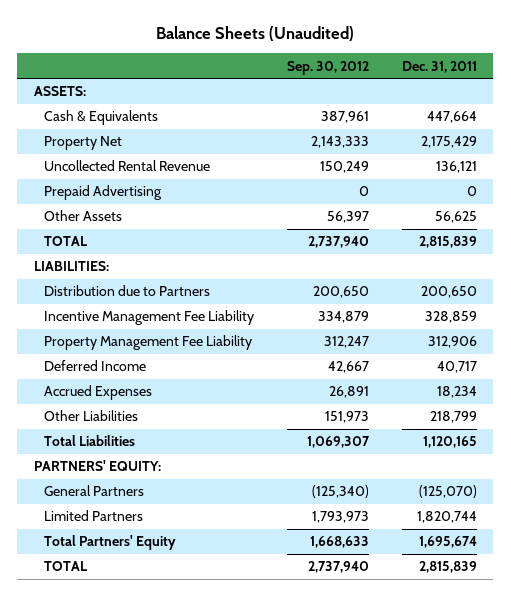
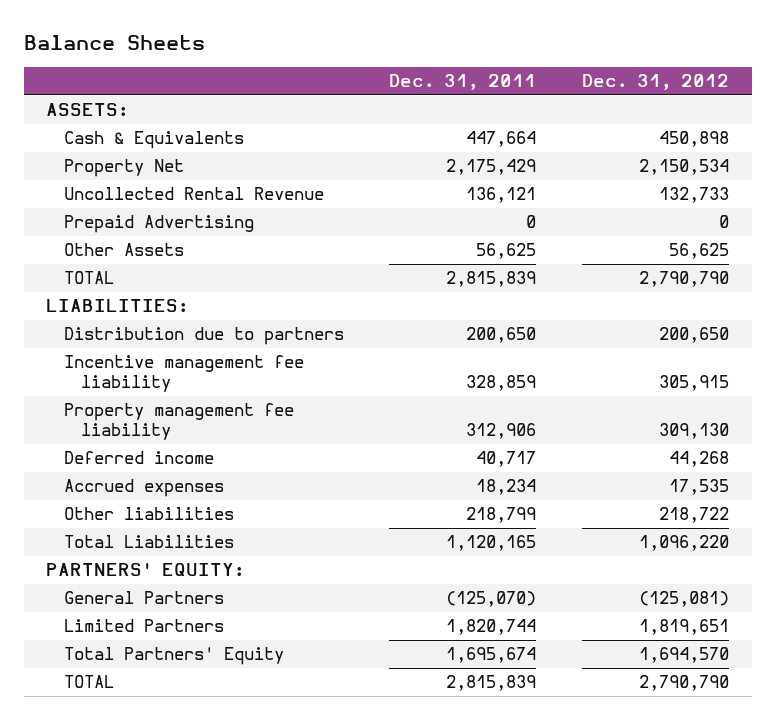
[156,26,355,42] Balance Sheets (Unaudited) -> [23,34,205,50] Balance Sheets
[287,60,370,75] Sep. 30, 2012 -> none
none -> [582,74,730,91] Dec. 31, 2012
[44,285,211,297] Distribution due to Partners -> [63,327,344,346] Distribution due to partners
[44,310,255,326] Incentive Management Fee Liability -> [63,355,304,393] Incentive management fee liability
[44,335,253,351] Property Management Fee Liability -> [63,403,294,441] Property management fee liability
[44,360,147,372] Deferred Income -> [63,451,214,465] Deferred income
[44,385,153,401] Accrued Expenses -> [63,479,224,498] Accrued expenses
[44,410,139,422] Other Liabilities -> [63,507,234,521] Other liabilities

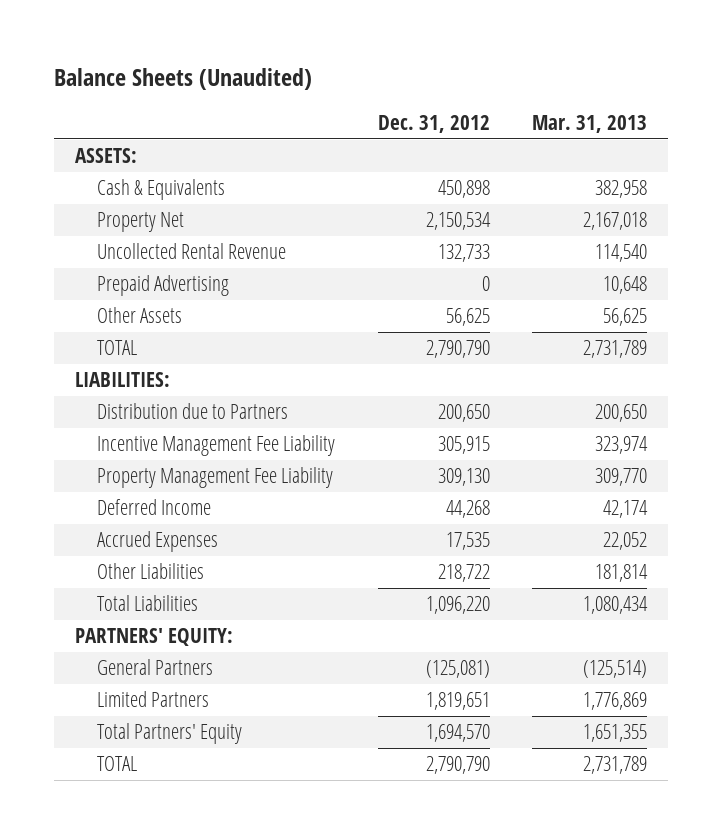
[23,34,205,50] Balance Sheets -> [54,68,313,91] Balance Sheets (Unaudited)
[389,74,537,91] Dec. 31, 2011 -> none
none -> [532,115,648,134] Mar. 31, 2013
[63,327,344,346] Distribution due to partners -> [97,403,289,420] Distribution due to Partners
[63,355,304,393] Incentive management fee liability -> [97,435,336,457] Incentive Management Fee Liability
[63,403,294,441] Property management fee liability -> [97,467,334,489] Property Management Fee Liability
[63,451,214,465] Deferred income -> [97,499,212,516] Deferred Income
[63,479,224,498] Accrued expenses -> [97,531,219,553] Accrued Expenses
[63,507,234,521] Other liabilities -> [97,563,205,580] Other Liabilities

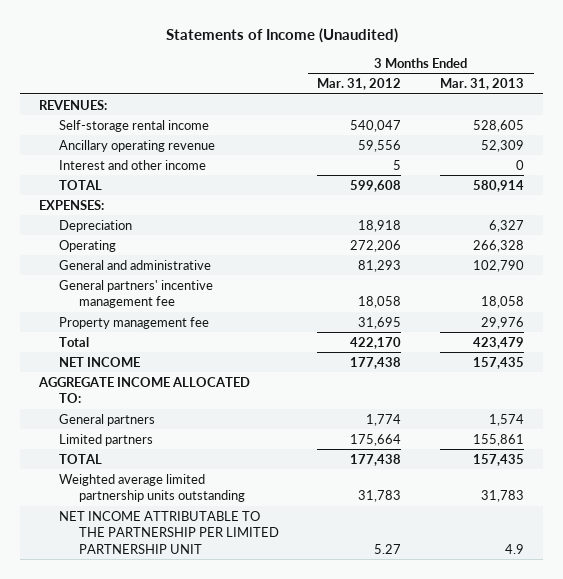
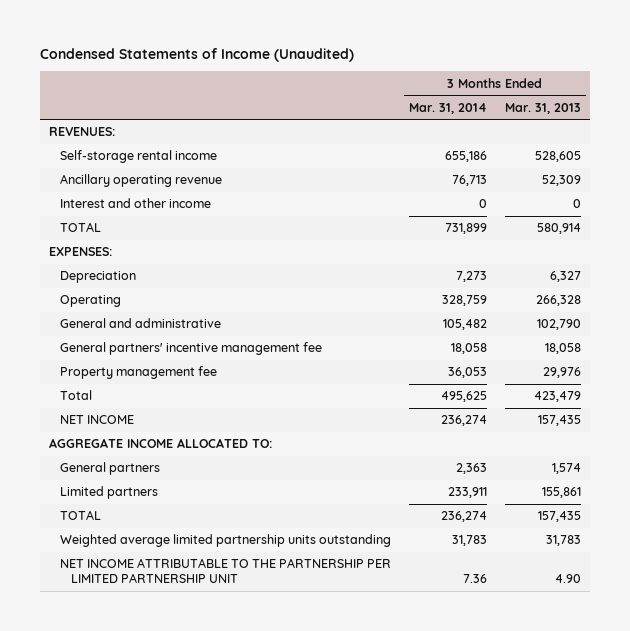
[165,27,398,43] Statements of Income (Unaudited) -> [39,47,354,62] Condensed Statements of Income (Unaudited)
[317,78,402,91] Mar. 31, 2012 -> none
none -> [408,102,487,114] Mar. 31, 2014
[505,543,525,554] 4.9 -> [555,573,582,583] 4.90

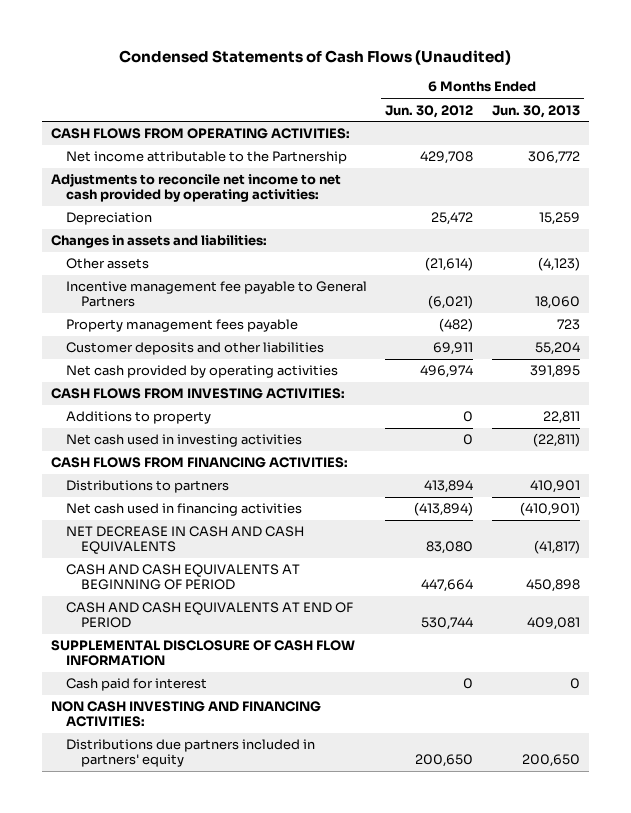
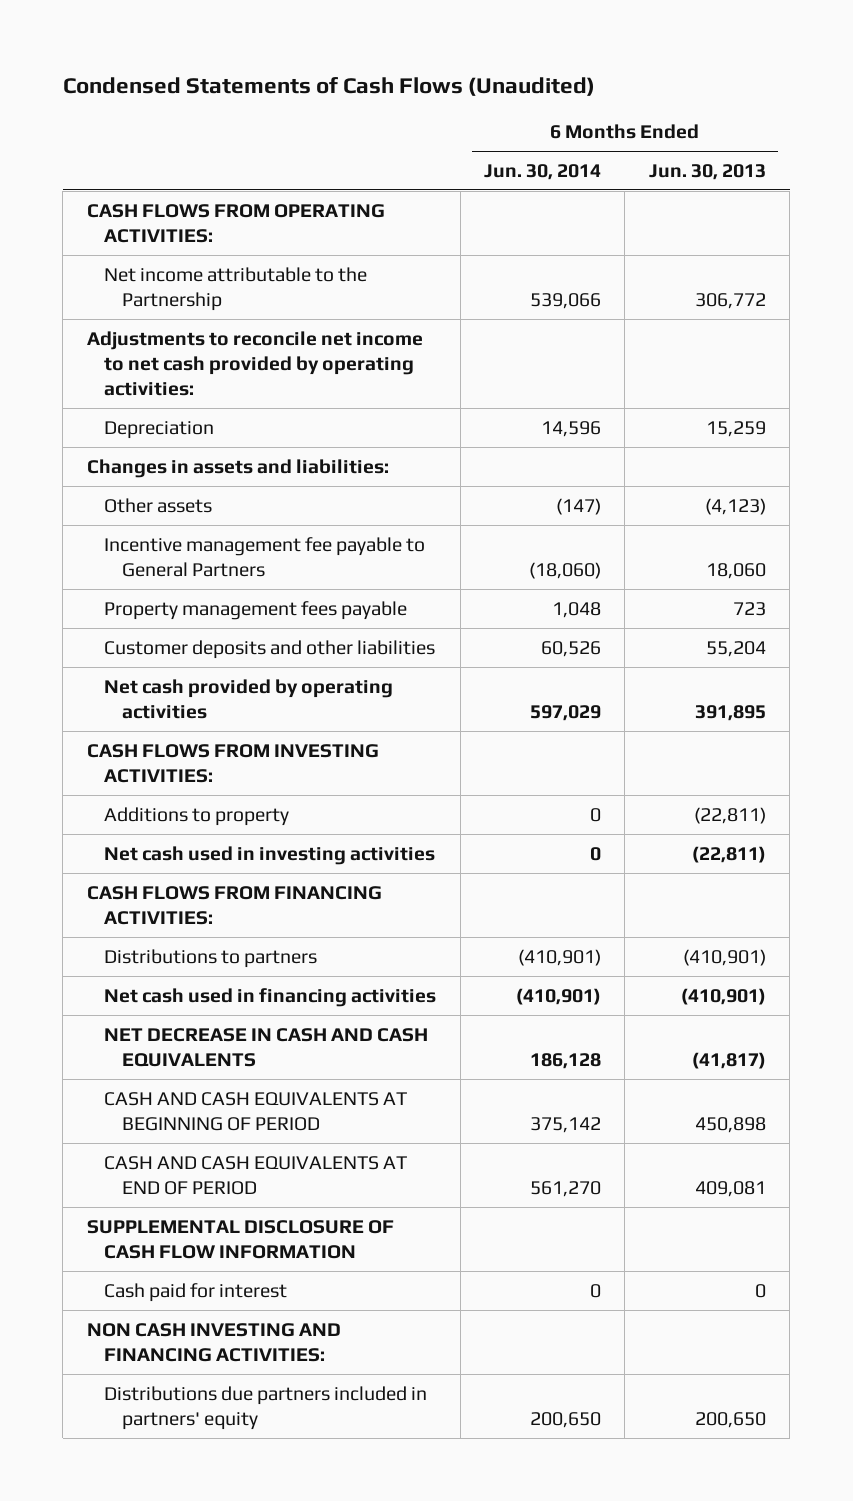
[385,104,474,118] Jun. 30, 2012 -> none
none -> [484,163,602,180] Jun. 30, 2014
[542,411,580,425] 22,811 -> [693,806,766,824] (22,811)
[529,480,580,494] 410,901 -> [682,948,766,966] (410,901)

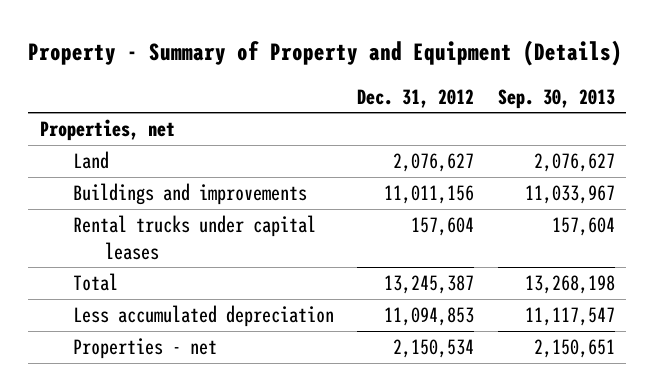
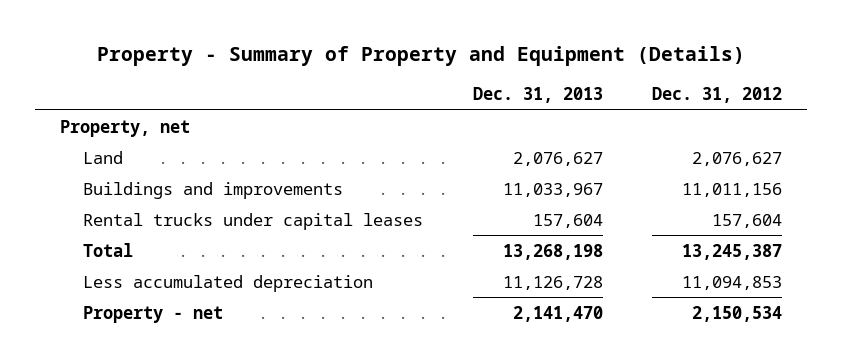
[497,88,615,109] Sep. 30, 2013 -> none
none -> [472,87,603,104] Dec. 31, 2013
[39,119,175,142] Properties, net -> [59,119,190,137] Property, net
[72,338,217,360] Properties - net -> [82,305,223,323] Property - net

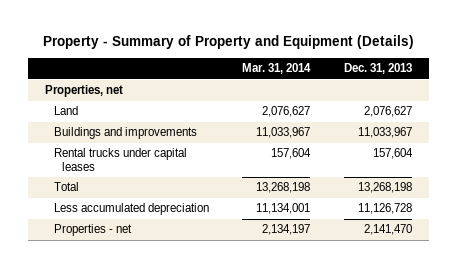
[652,87,783,104] Dec. 31, 2012 -> none
none -> [242,63,312,75] Mar. 31, 2014
[59,119,190,137] Property, net -> [45,85,124,98] Properties, net
[82,305,223,323] Property - net -> [53,224,132,237] Properties - net

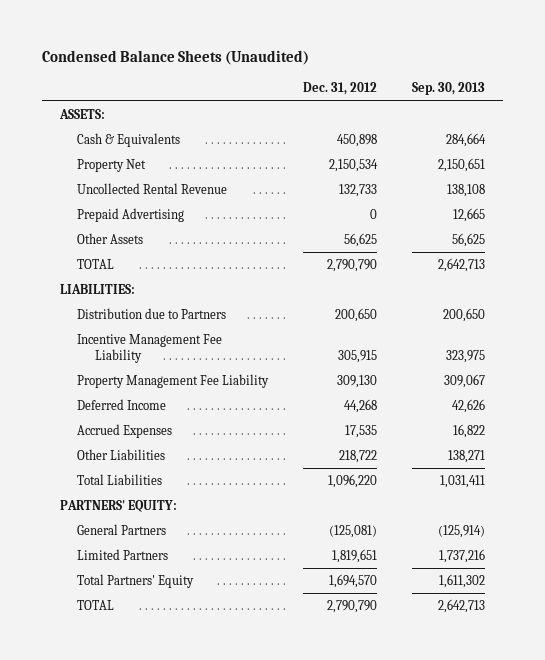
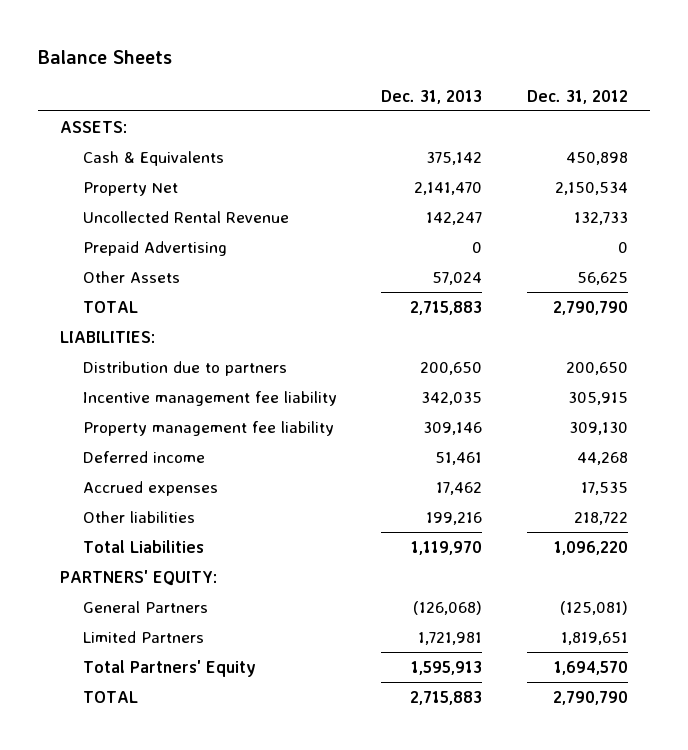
[42,50,310,66] Condensed Balance Sheets (Unaudited) -> [38,50,173,65] Balance Sheets
[412,82,486,96] Sep. 30, 2013 -> none
none -> [381,89,483,104] Dec. 31, 2013
[77,308,227,320] Distribution due to Partners -> [82,360,287,376] Distribution due to partners
[77,334,223,363] Incentive Management Fee Liability -> [82,390,337,406] Incentive management fee liability
[77,374,270,389] Property Management Fee Liability -> [82,420,334,436] Property management fee liability
[77,399,167,411] Deferred Income -> [82,450,205,463] Deferred income
[77,424,173,439] Accrued Expenses -> [82,480,218,496] Accrued expenses
[77,449,166,461] Other Liabilities -> [82,510,195,523] Other liabilities

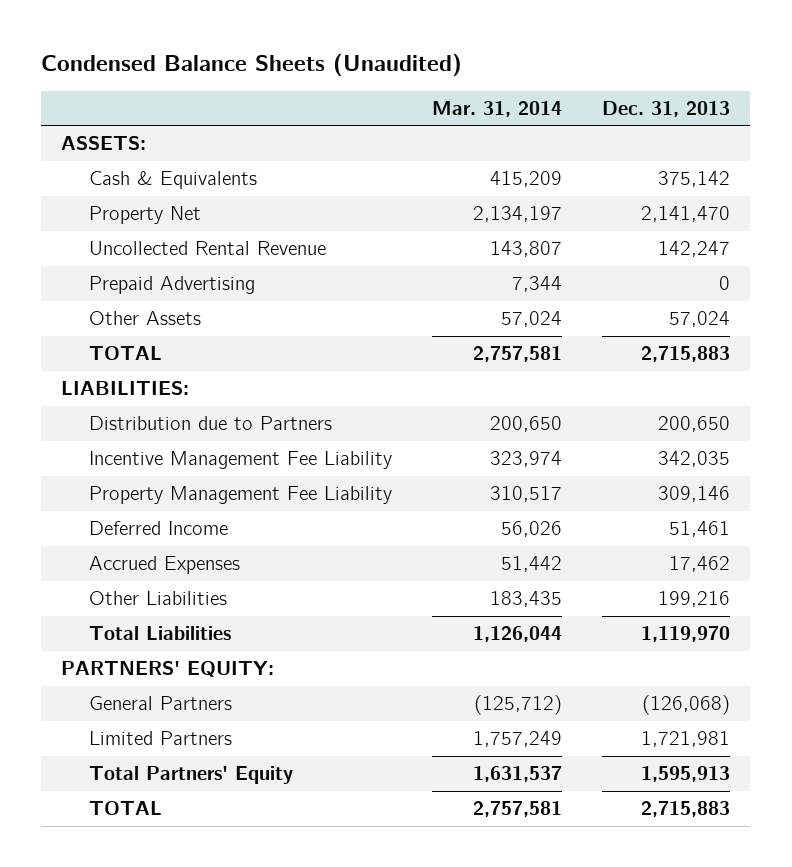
[38,50,173,65] Balance Sheets -> [41,53,463,78] Condensed Balance Sheets (Unaudited)
[526,89,628,104] Dec. 31, 2012 -> none
none -> [432,100,563,117] Mar. 31, 2014
[82,360,287,376] Distribution due to partners -> [89,415,333,430] Distribution due to Partners
[82,390,337,406] Incentive management fee liability -> [89,450,393,469] Incentive Management Fee Liability
[82,420,334,436] Property management fee liability -> [89,485,393,504] Property Management Fee Liability
[82,450,205,463] Deferred income -> [89,520,229,535] Deferred Income
[82,480,218,496] Accrued expenses -> [89,555,241,574] Accrued Expenses
[82,510,195,523] Other liabilities -> [89,590,228,605] Other Liabilities

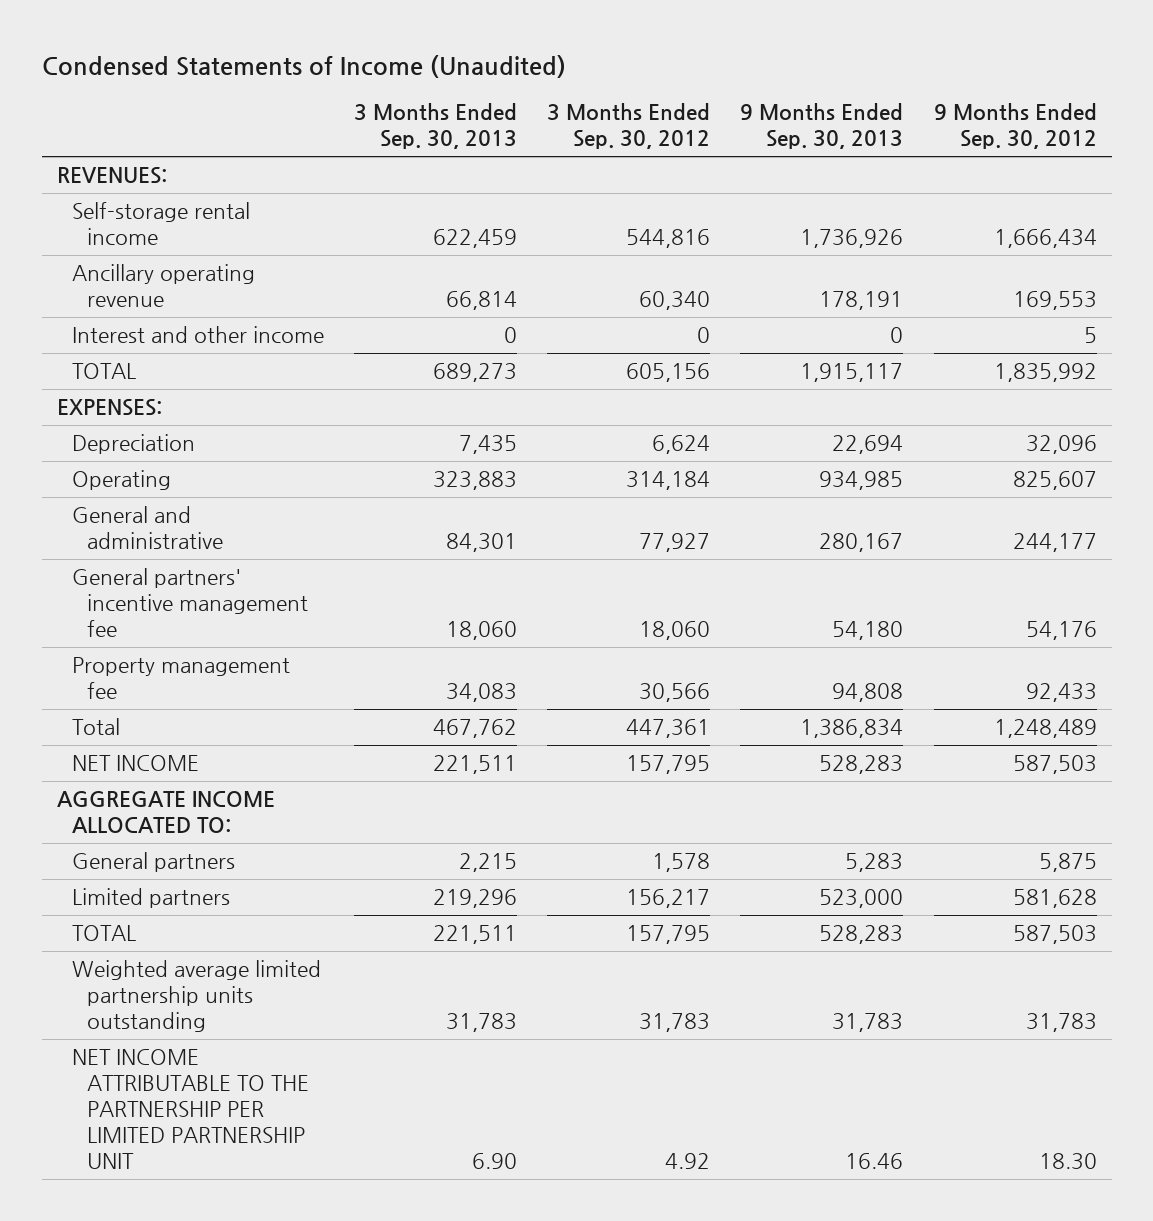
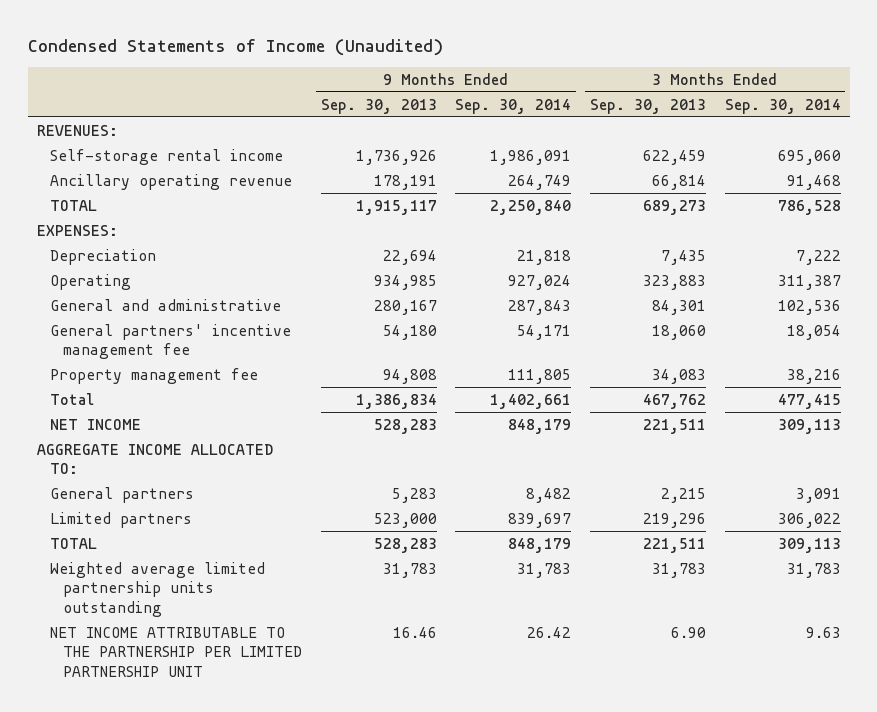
[547,103,711,150] 3 Months Ended Sep. 30, 2012 -> none
[933,103,1097,150] 9 Months Ended Sep. 30, 2012 -> none
none -> [455,98,572,114] Sep. 30, 2014
none -> [724,98,841,114] Sep. 30, 2014
[71,326,324,344] Interest and other income -> none

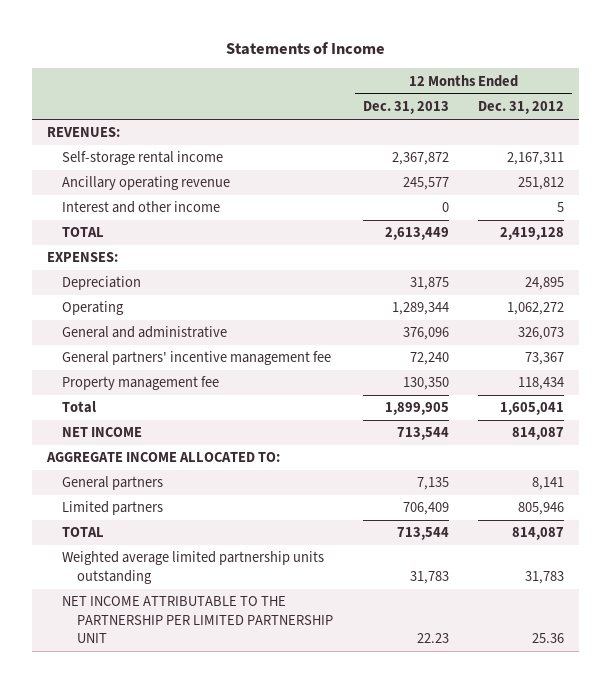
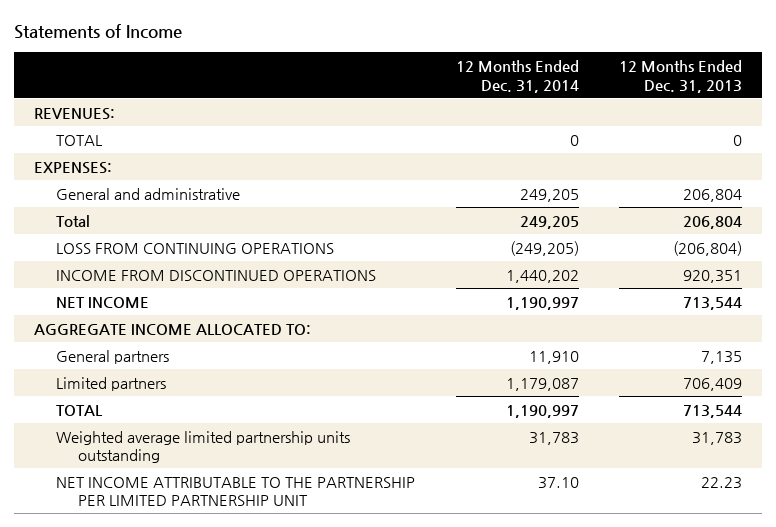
[478,101,565,115] Dec. 31, 2012 -> none
none -> [455,59,579,93] 12 Months Ended Dec. 31, 2014
[61,151,223,166] Self-storage rental income -> none
[61,176,230,191] Ancillary operating revenue -> none
[61,201,220,214] Interest and other income -> none
[384,227,449,241] 2,613,449 -> [733,134,743,146] 0
[61,276,141,291] Depreciation -> none
[61,301,124,316] Operating -> none
[61,351,331,366] General partners' incentive management fee -> none
[61,376,219,391] Property management fee -> none
[402,327,449,341] 376,096 -> [683,188,743,202] 206,804
[384,402,449,416] 1,899,905 -> [683,215,743,229] 206,804
none -> [56,242,335,254] LOSS FROM CONTINUING OPERATIONS
none -> [56,269,377,281] INCOME FROM DISCONTINUED OPERATIONS

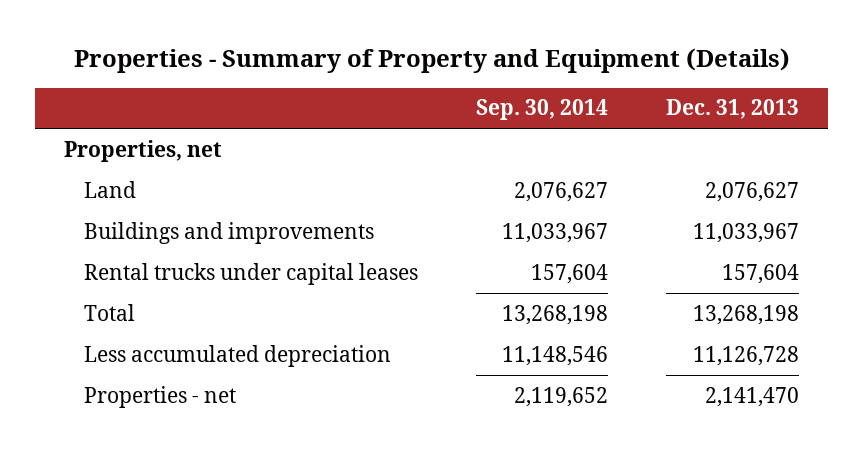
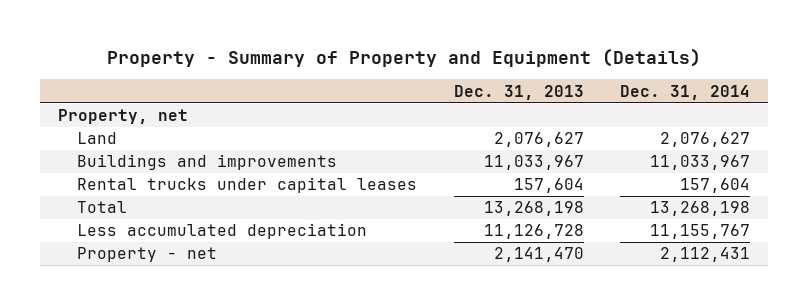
[73,47,790,73] Properties - Summary of Property and Equipment (Details) -> [106,47,701,67] Property - Summary of Property and Equipment (Details)
[475,99,608,121] Sep. 30, 2014 -> none
none -> [619,84,750,100] Dec. 31, 2014
[63,139,222,162] Properties, net -> [57,109,188,125] Property, net
[83,385,236,408] Properties - net -> [77,247,218,263] Property - net

